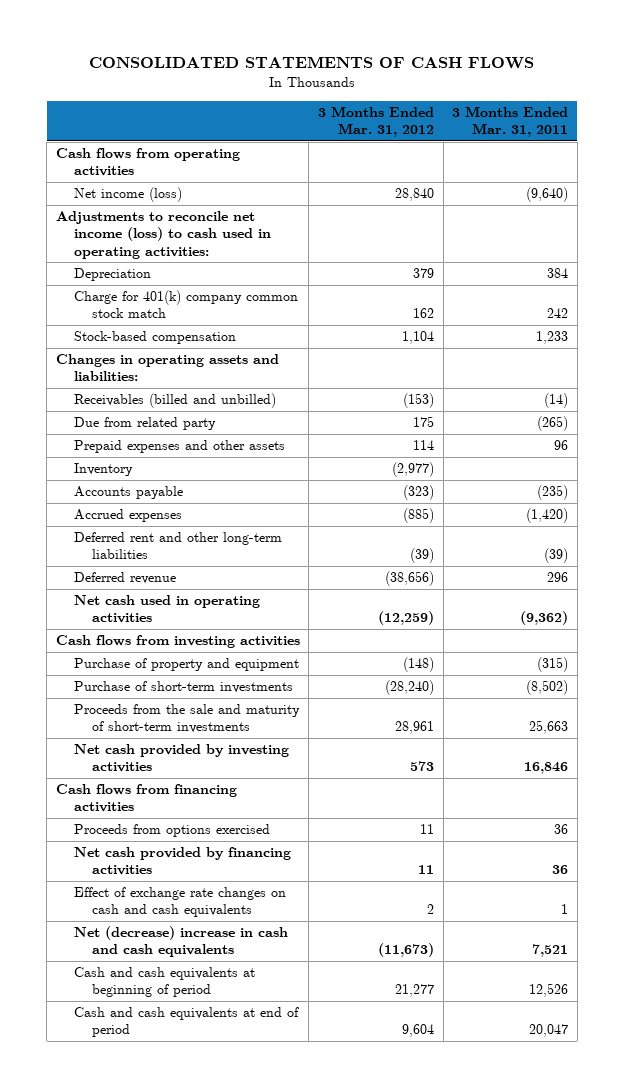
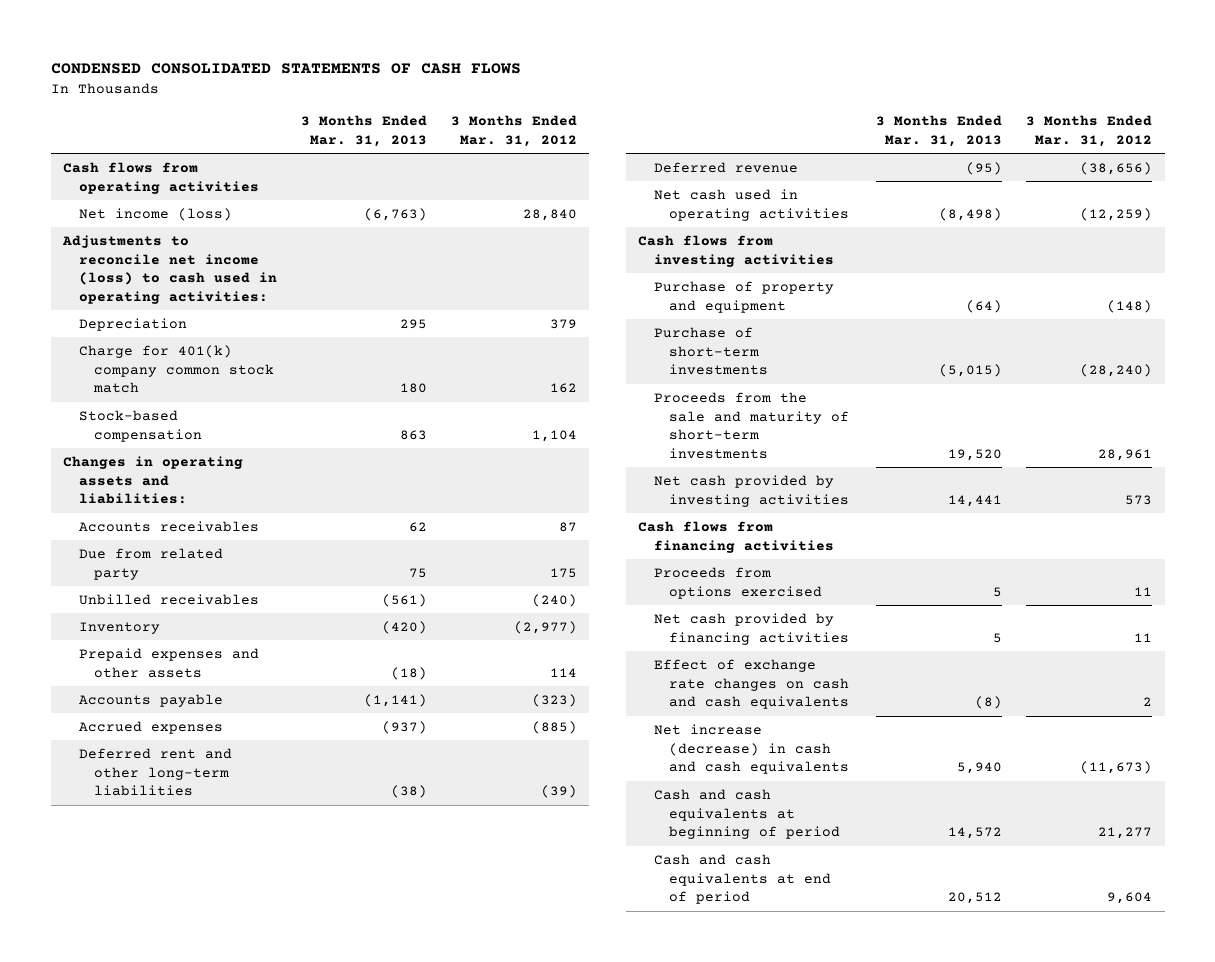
[88,56,534,70] CONSOLIDATED STATEMENTS OF CASH FLOWS -> [50,63,521,75] CONDENSED CONSOLIDATED STATEMENTS OF CASH FLOWS
[452,105,569,138] 3 Months Ended Mar. 31, 2011 -> none
none -> [300,115,427,147] 3 Months Ended Mar. 31, 2013
[73,393,276,409] Receivables (billed and unbilled) -> [78,520,259,532] Accounts receivables
[402,393,434,409] (153) -> [559,521,578,532] 87
none -> [78,593,259,605] Unbilled receivables
[73,440,285,454] Prepaid expenses and other assets -> [78,647,259,678] Prepaid expenses and other assets
[73,926,288,958] Net (decrease) increase in cash and cash equivalents -> [653,723,850,775] Net increase (decrease) in cash and cash equivalents

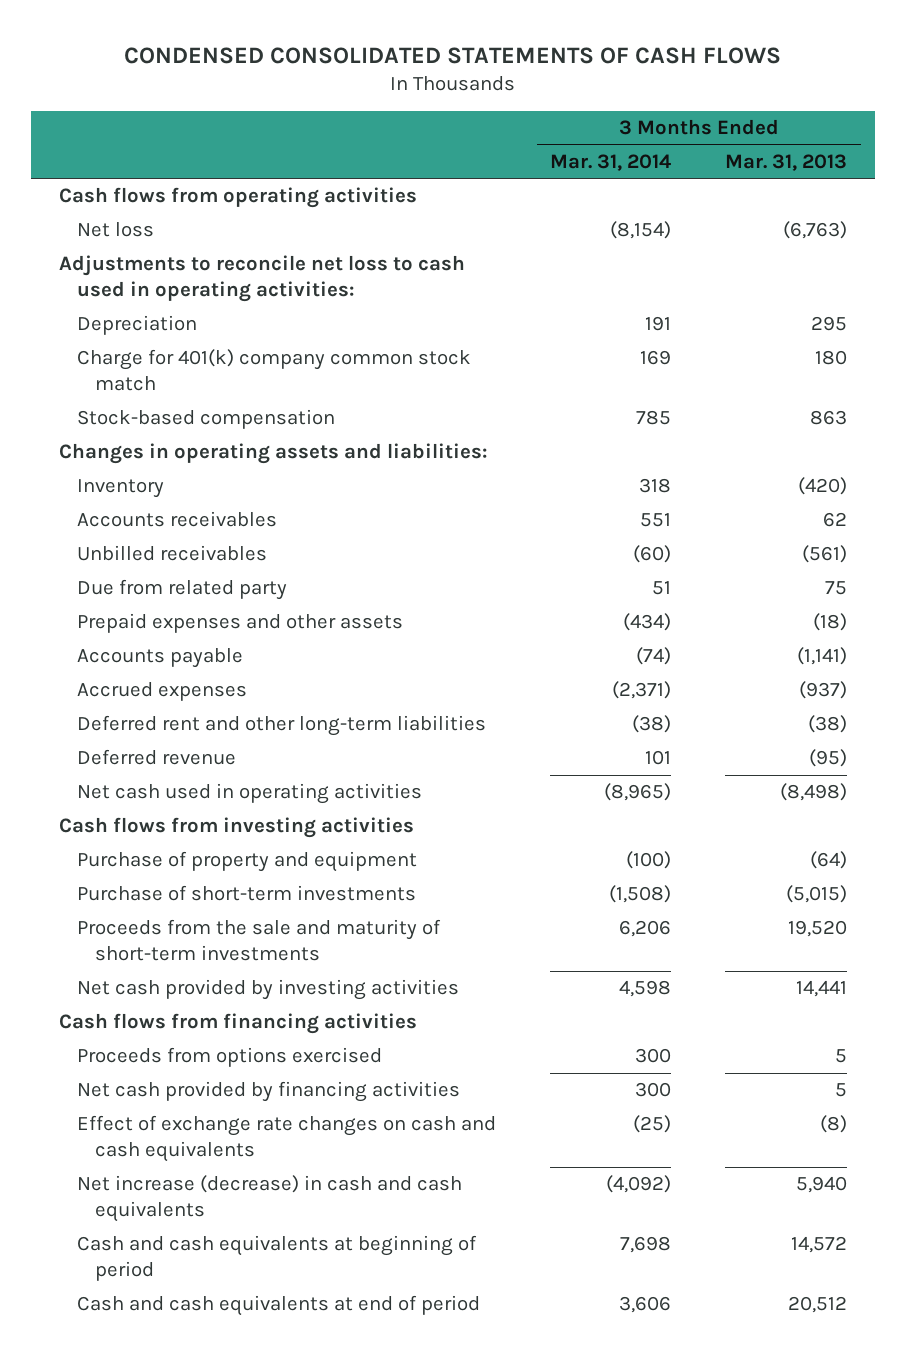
[451,115,578,147] 3 Months Ended Mar. 31, 2012 -> none
none -> [550,153,672,171] Mar. 31, 2014
[78,207,232,221] Net income (loss) -> [76,222,154,238] Net loss
[61,234,277,304] Adjustments to reconcile net income (loss) to cash used in operating activities: -> [58,255,465,303] Adjustments to reconcile net loss to cash used in operating activities:
[78,621,160,634] Inventory -> [76,479,164,499] Inventory
[78,547,223,580] Due from related party -> [76,579,287,601] Due from related party

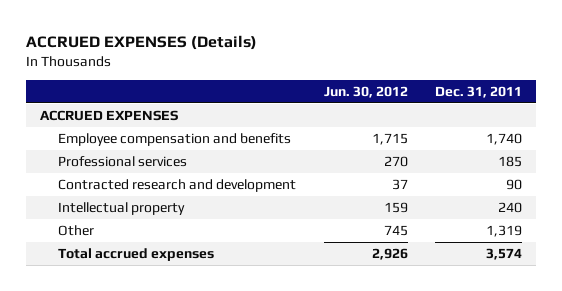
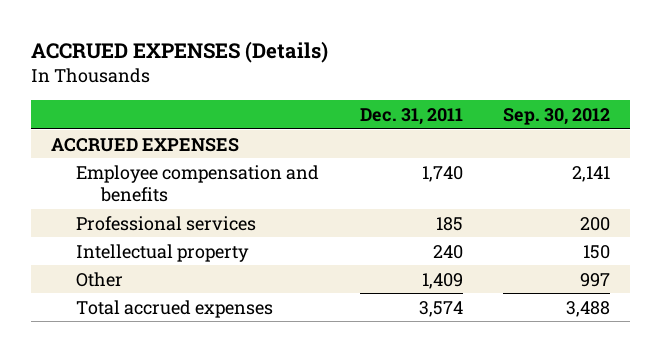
[323,85,408,98] Jun. 30, 2012 -> none
none -> [503,107,611,125] Sep. 30, 2012
[58,179,297,193] Contracted research and development -> none
[486,225,523,238] 1,319 -> [421,272,463,289] 1,409

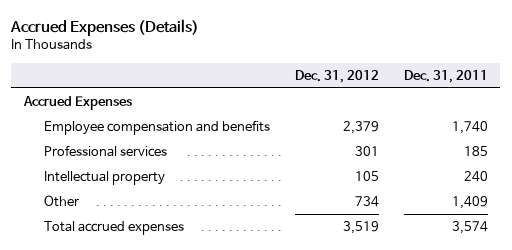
[30,41,328,64] ACCRUED EXPENSES (Details) -> [10,18,200,36] Accrued Expenses (Details)
[503,107,611,125] Sep. 30, 2012 -> none
none -> [294,69,379,83] Dec. 31, 2012
[50,137,239,152] ACCRUED EXPENSES -> [22,96,132,111] Accrued Expenses

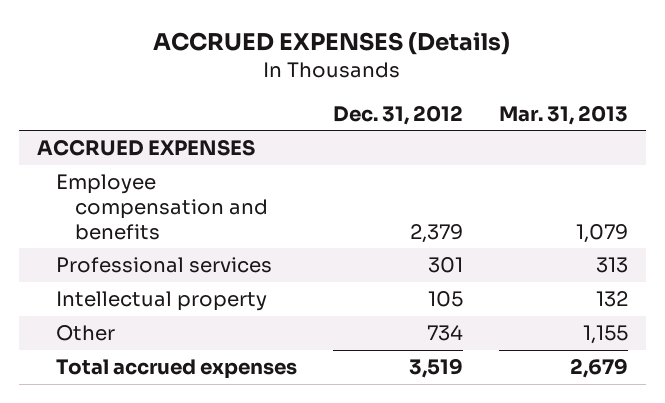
[10,18,200,36] Accrued Expenses (Details) -> [153,31,511,55] ACCRUED EXPENSES (Details)
[403,69,488,83] Dec. 31, 2011 -> none
none -> [499,104,629,125] Mar. 31, 2013
[22,96,132,111] Accrued Expenses -> [36,139,255,157] ACCRUED EXPENSES

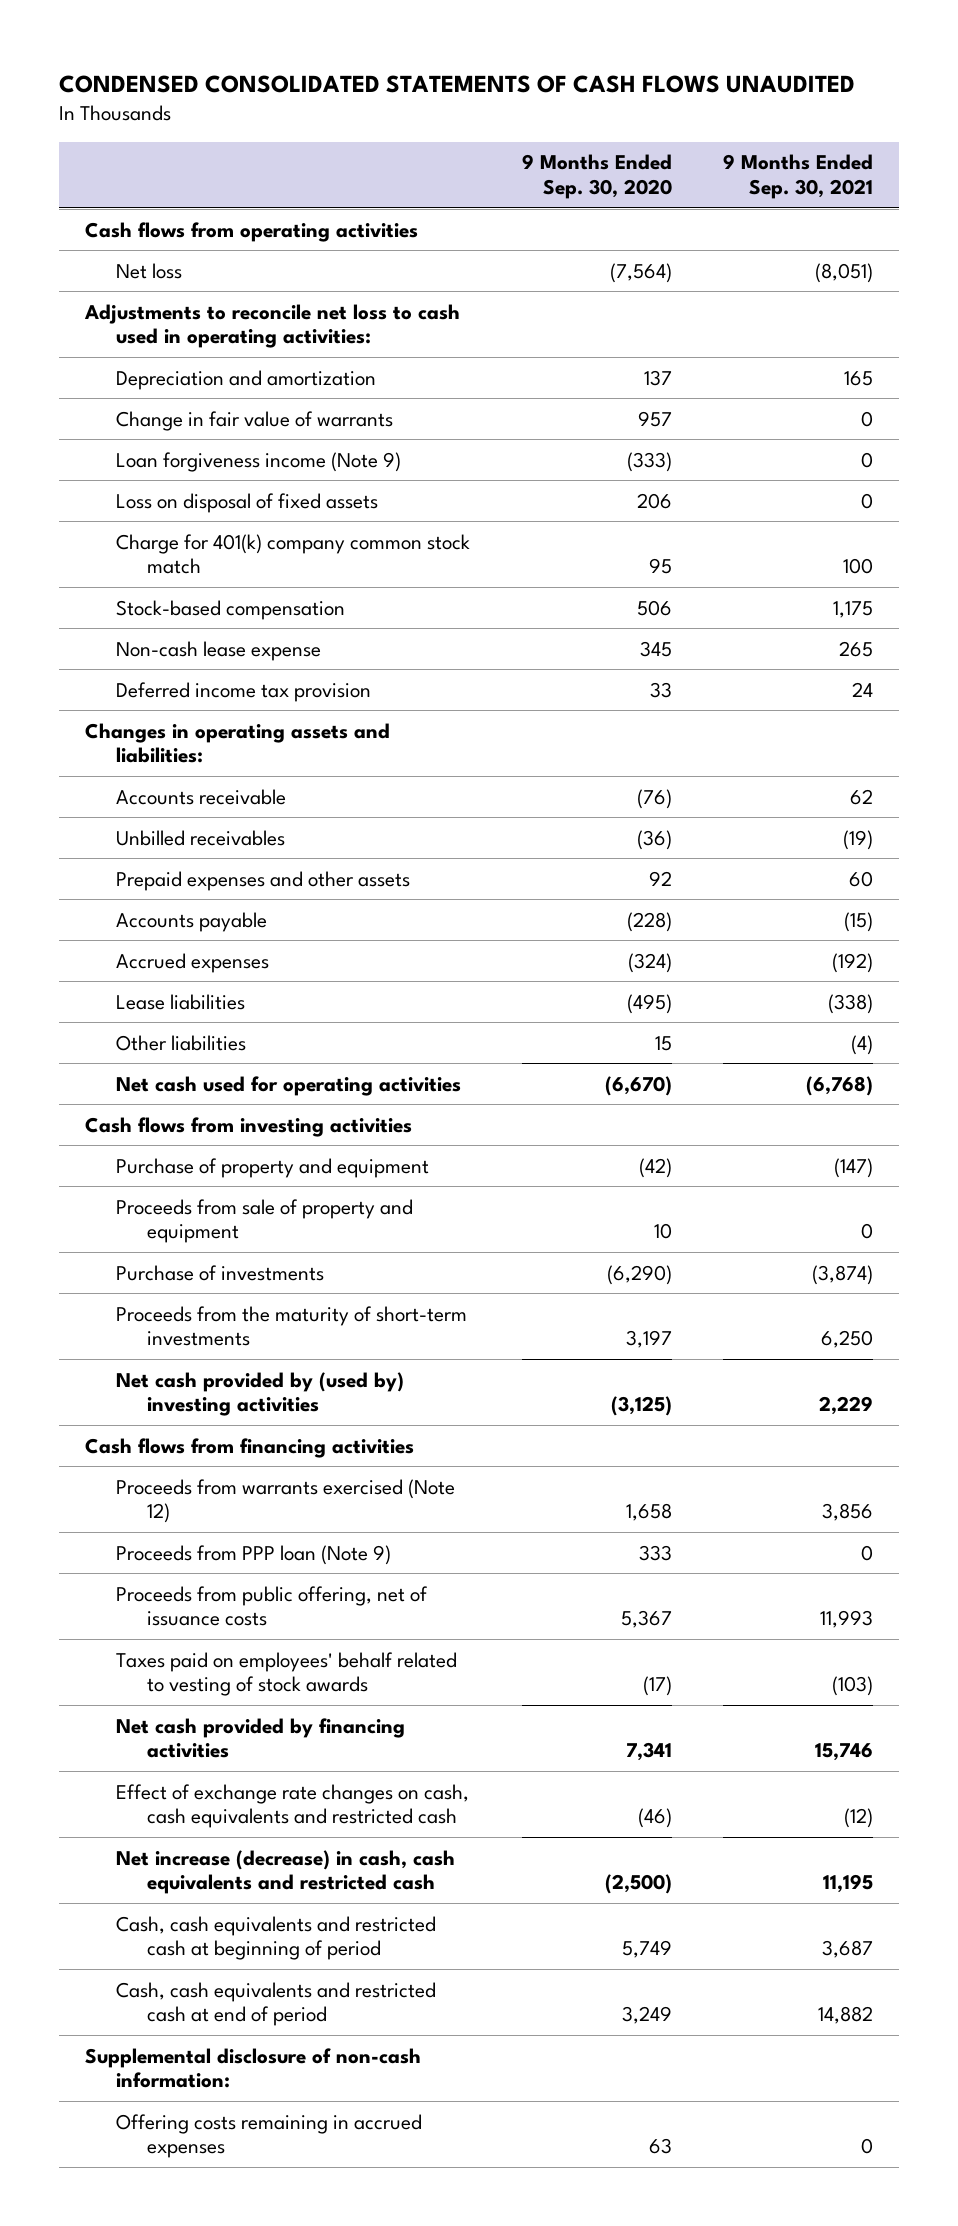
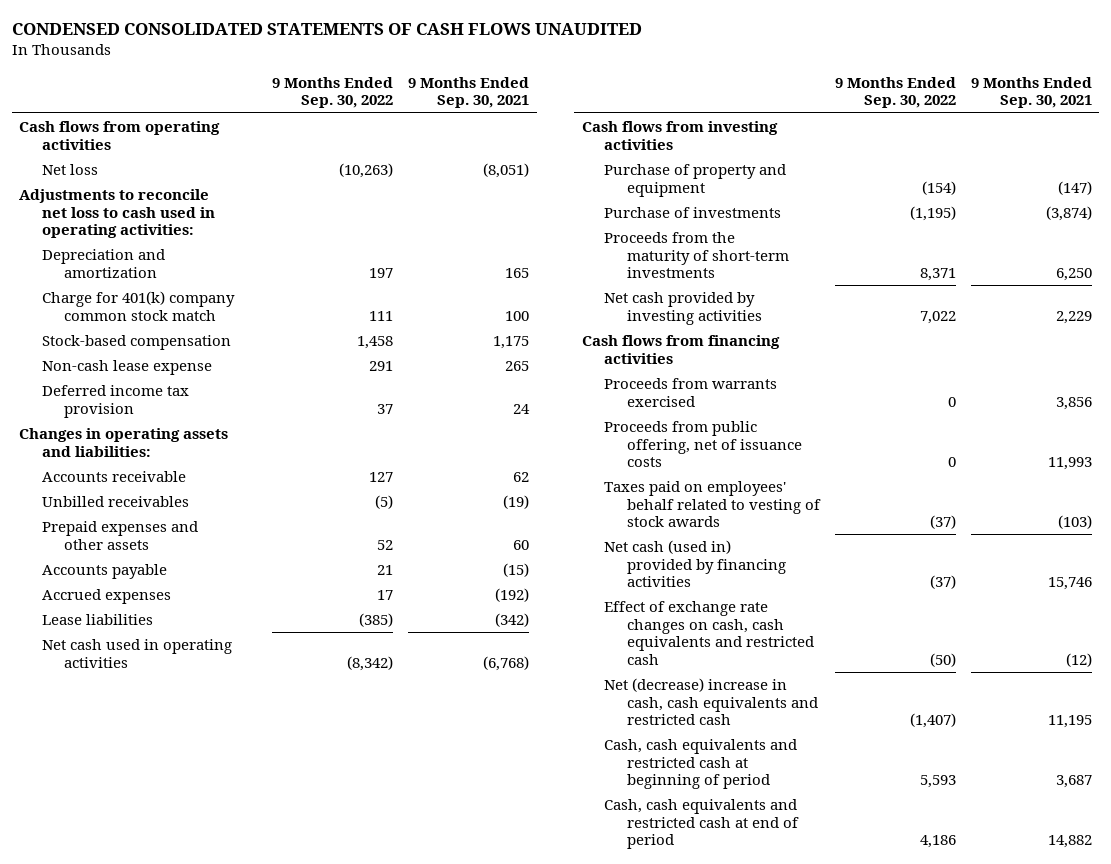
[521,154,672,199] 9 Months Ended Sep. 30, 2020 -> none
none -> [272,76,394,109] 9 Months Ended Sep. 30, 2022
[115,410,393,431] Change in fair value of warrants -> none
[115,451,401,472] Loan forgiveness income (Note 9) -> none
[115,492,378,513] Loss on disposal of fixed assets -> none
[115,1034,246,1051] Other liabilities -> none
[828,993,874,1014] (338) -> [495,612,530,627] (342)
[115,1075,461,1096] Net cash used for operating activities -> [41,638,232,668] Net cash used in operating activities
[115,1198,413,1244] Proceeds from sale of property and equipment -> none
[115,1371,404,1417] Net cash provided by (used by) investing activities -> [604,291,762,325] Net cash provided by investing activities
[115,1544,391,1565] Proceeds from PPP loan (Note 9) -> none
[115,1478,455,1524] Proceeds from warrants exercised (Note 12) -> [604,377,778,407] Proceeds from warrants exercised
[115,1717,405,1759] Net cash provided by financing activities -> [604,539,786,588] Net cash (used in) provided by financing activities
[115,1849,455,1895] Net increase (decrease) in cash, cash equivalents and restricted cash -> [604,677,818,726] Net (decrease) increase in cash, cash equivalents and restricted cash
[84,2047,421,2089] Supplemental disclosure of non-cash information: -> none
[115,2113,422,2159] Offering costs remaining in accrued expenses -> none

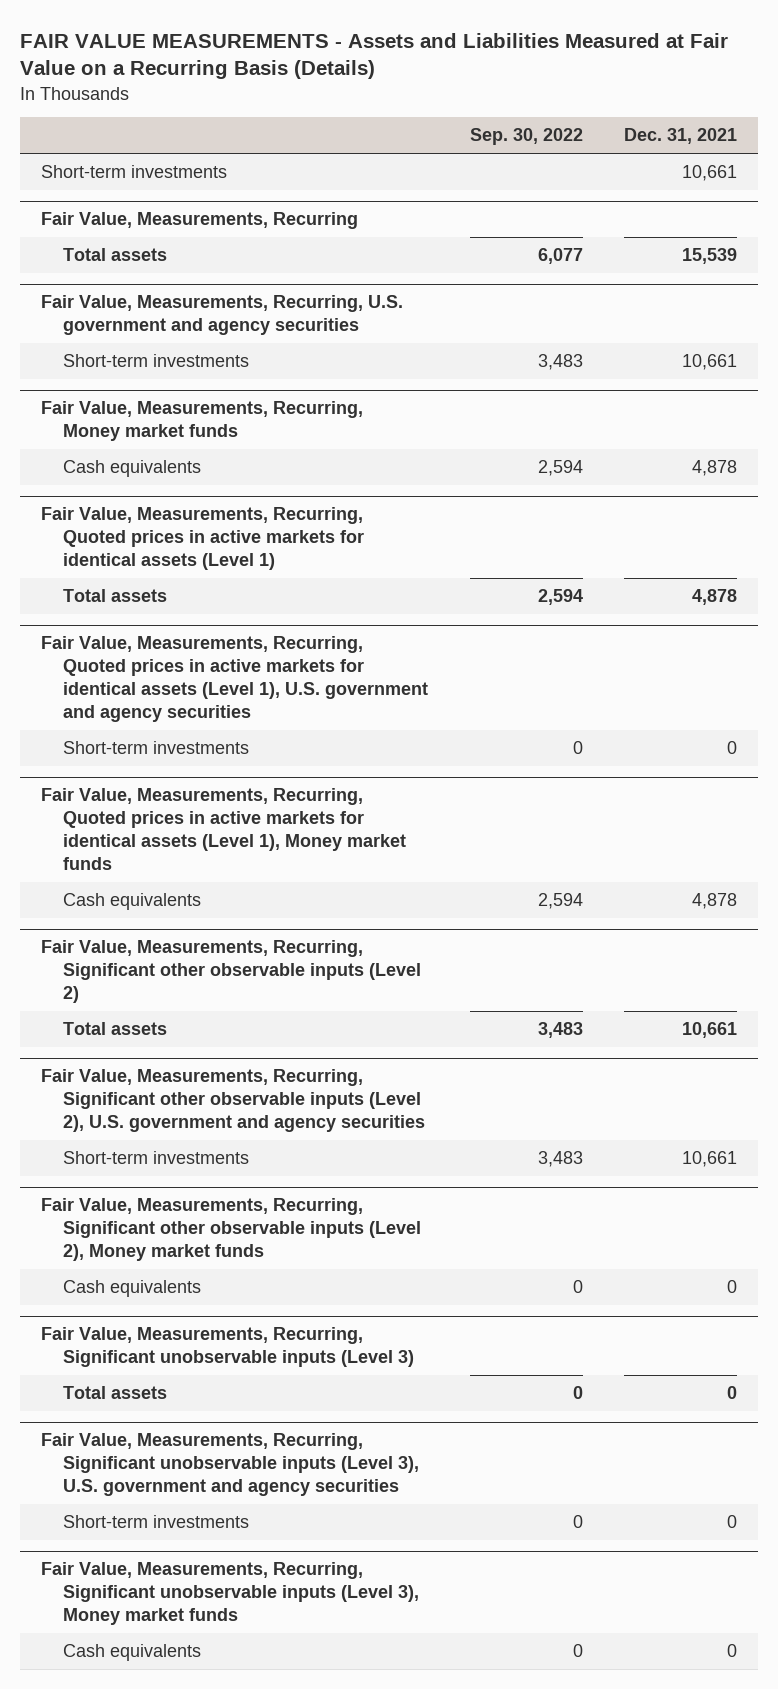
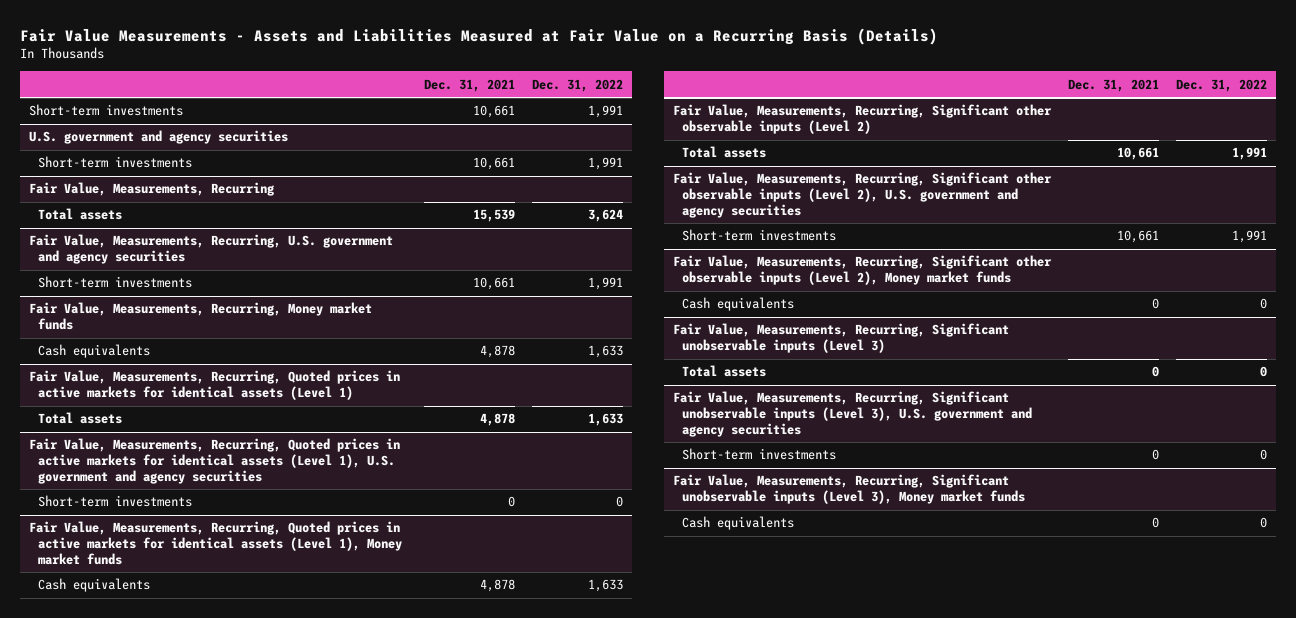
[19,32,728,80] FAIR VALUE MEASUREMENTS - Assets and Liabilities Measured at Fair Value on a Recurring Basis (Details) -> [20,27,939,45] Fair Value Measurements - Assets and Liabilities Measured at Fair Value on a Recurring Basis (Details)
[469,128,583,146] Sep. 30, 2022 -> none
none -> [532,78,624,92] Dec. 31, 2022
none -> [28,130,288,145] U.S. government and agency securities
none -> [38,156,193,169] Short-term investments

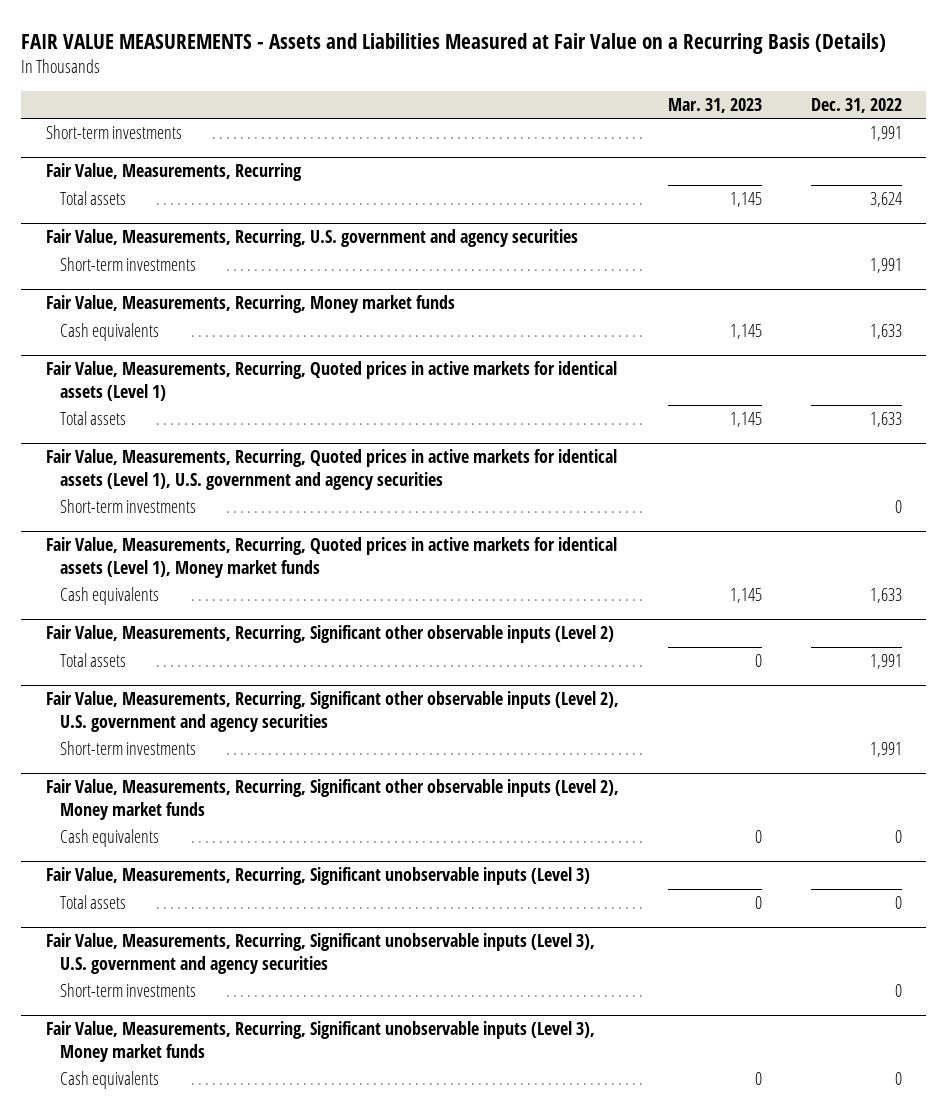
[20,27,939,45] Fair Value Measurements - Assets and Liabilities Measured at Fair Value on a Recurring Basis (Details) -> [21,33,887,55] FAIR VALUE MEASUREMENTS - Assets and Liabilities Measured at Fair Value on a Recurring Basis (Details)
[424,78,516,92] Dec. 31, 2021 -> none
none -> [667,98,762,114] Mar. 31, 2023
[28,130,288,145] U.S. government and agency securities -> none
[38,156,193,169] Short-term investments -> none

